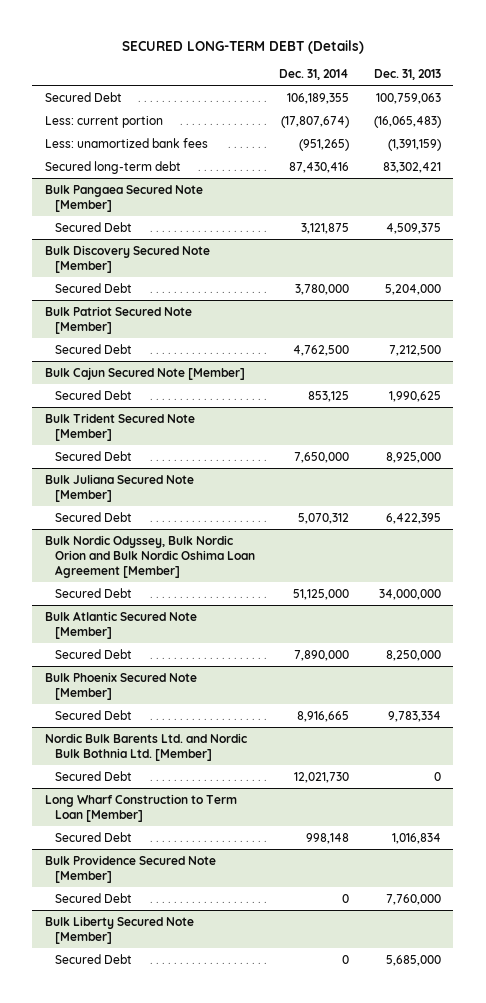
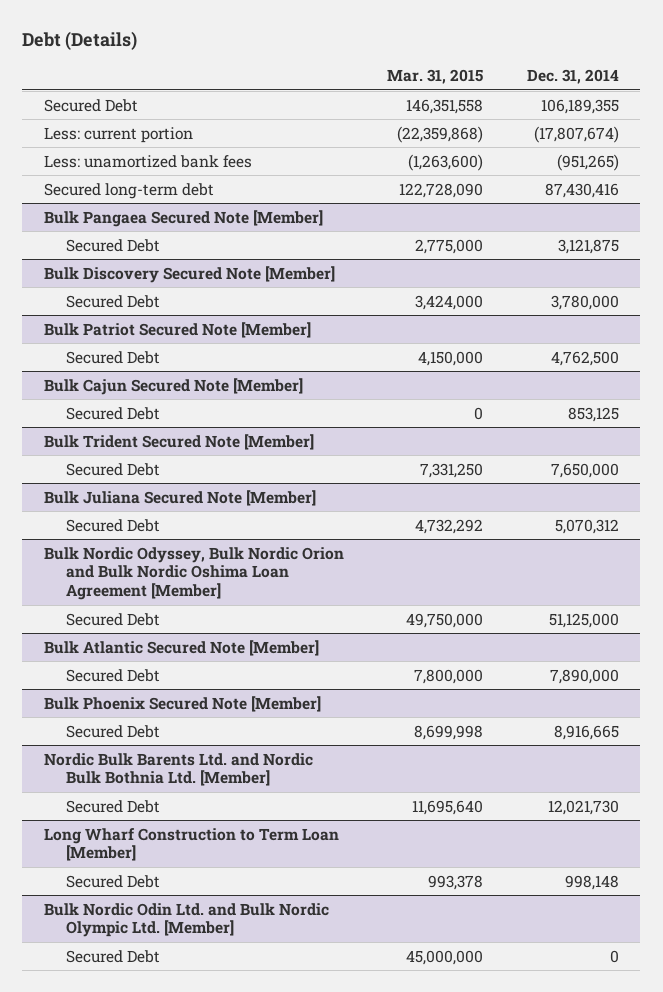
[121,39,364,54] SECURED LONG-TERM DEBT (Details) -> [22,31,138,51] Debt (Details)
[373,69,441,81] Dec. 31, 2013 -> none
none -> [387,69,484,85] Mar. 31, 2015
[44,854,216,883] Bulk Providence Secured Note [Member] -> none
[54,892,132,903] Secured Debt -> none
[44,915,194,944] Bulk Liberty Secured Note [Member] -> none
none -> [43,902,329,938] Bulk Nordic Odin Ltd. and Bulk Nordic Olympic Ltd. [Member]

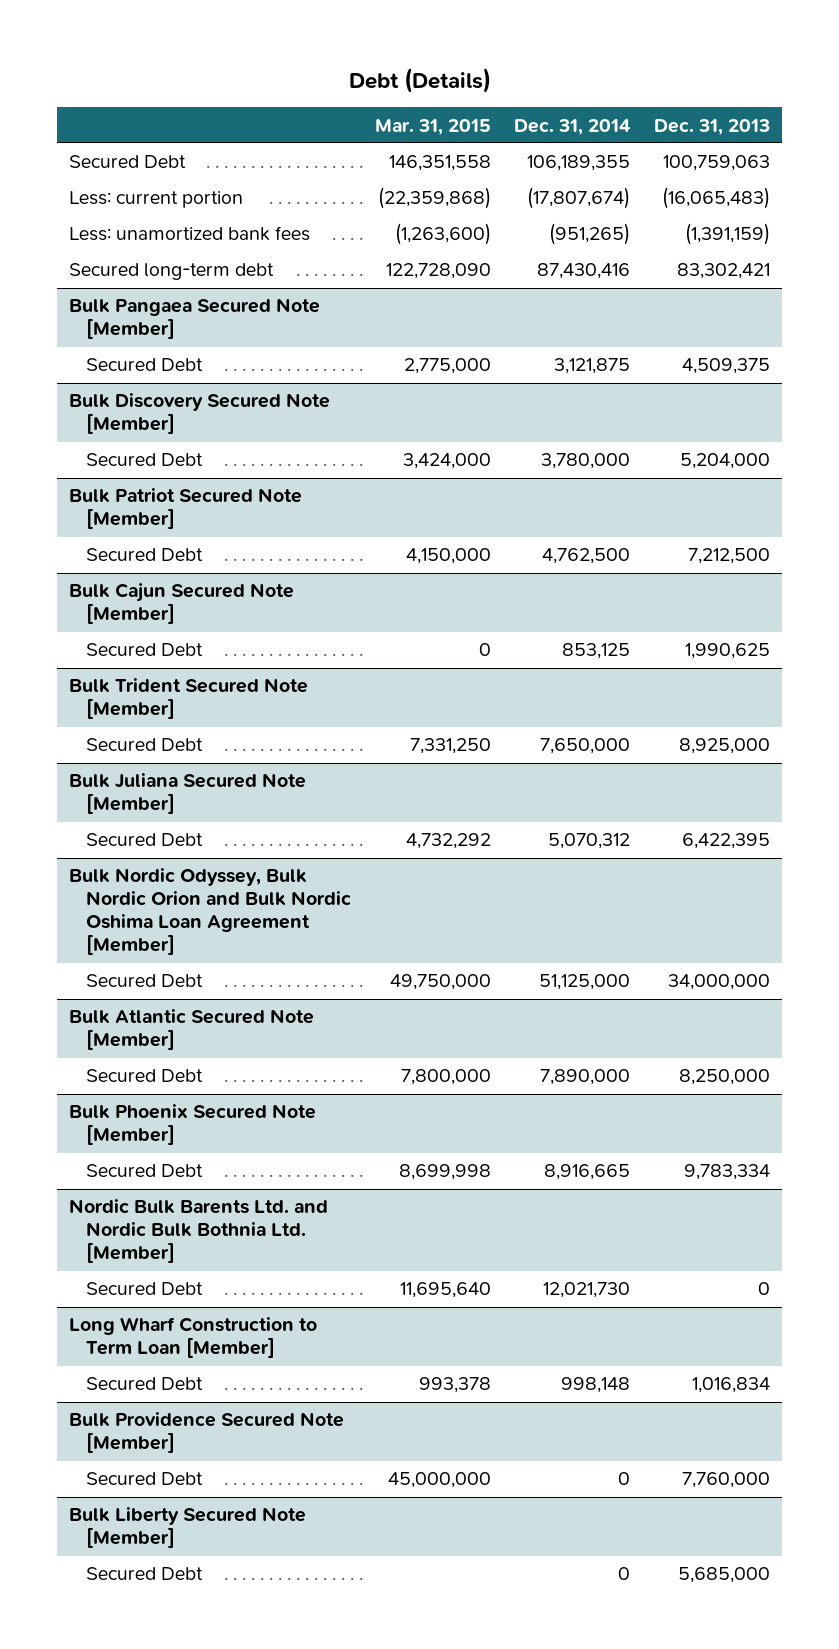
none -> [654,118,771,135] Dec. 31, 2013
[43,902,329,938] Bulk Nordic Odin Ltd. and Bulk Nordic Olympic Ltd. [Member] -> none
none -> [69,1412,345,1454] Bulk Providence Secured Note [Member]
none -> [69,1507,307,1549] Bulk Liberty Secured Note [Member]
none -> [86,1567,204,1581] Secured Debt

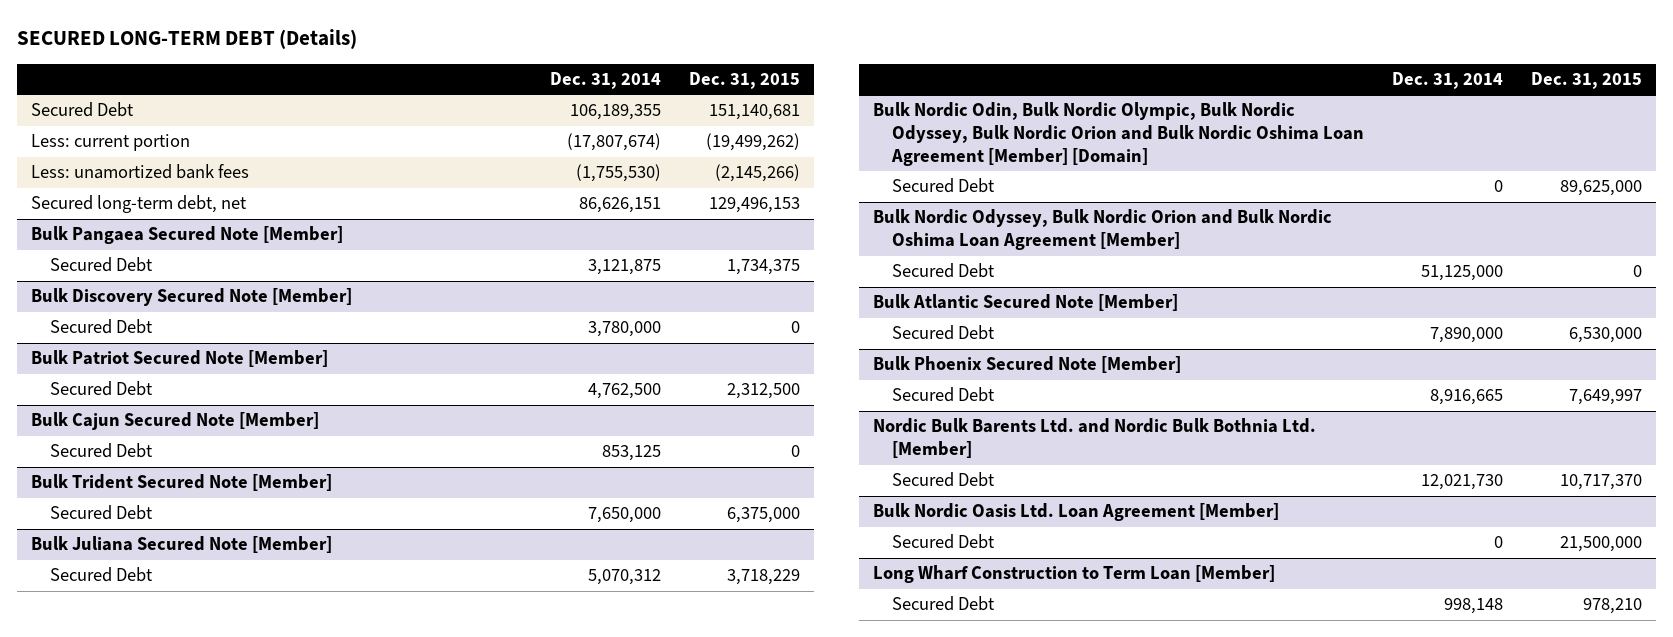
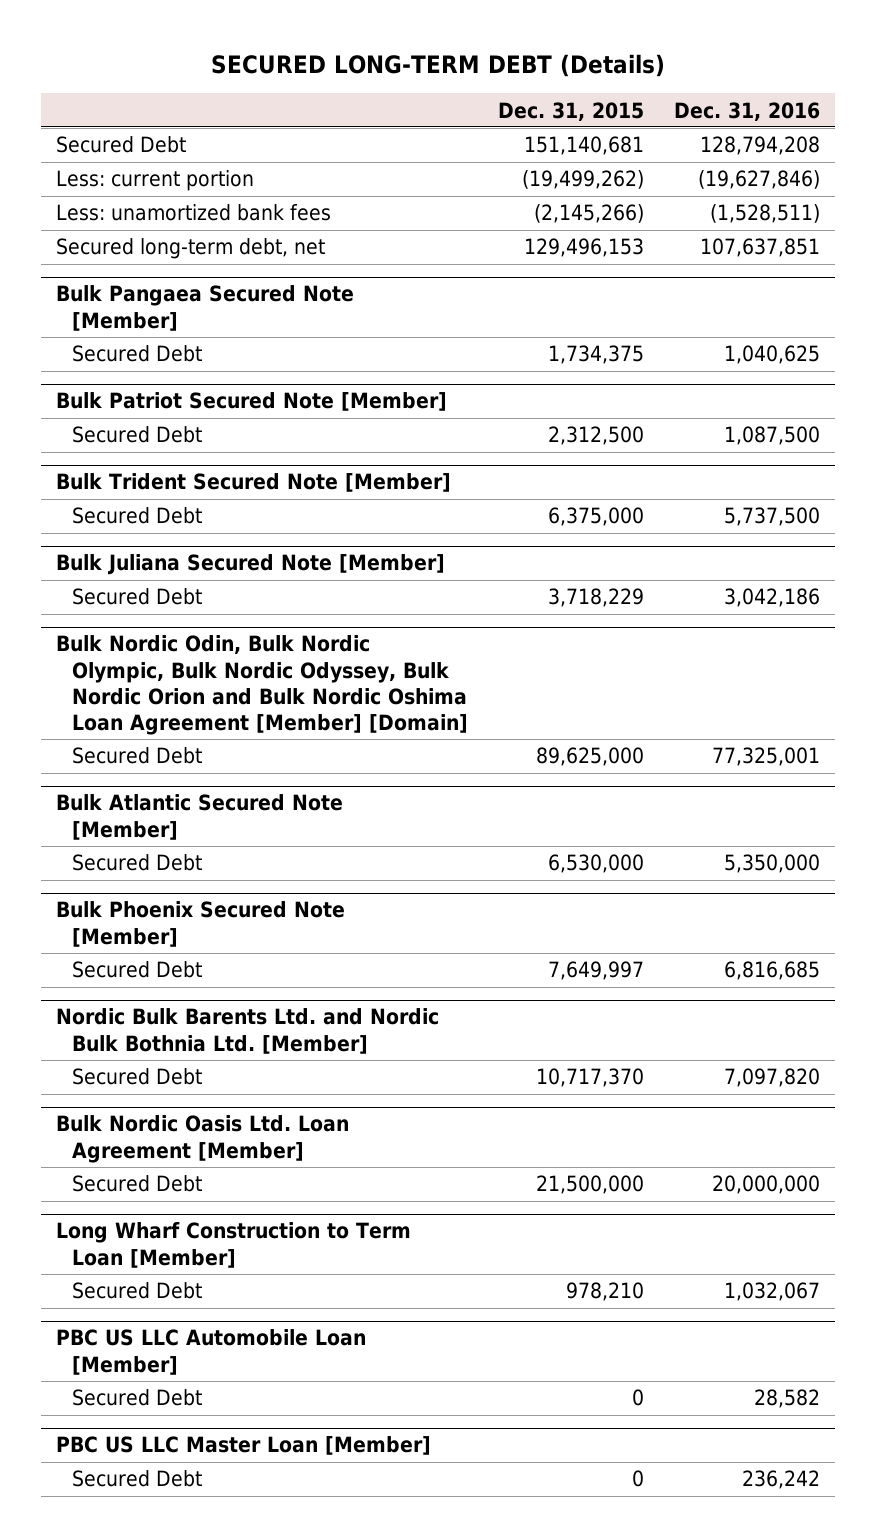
[549,71,661,89] Dec. 31, 2014 -> none
none -> [674,101,821,121] Dec. 31, 2016
[30,288,352,307] Bulk Discovery Secured Note [Member] -> none
[49,319,153,335] Secured Debt -> none
[30,412,319,431] Bulk Cajun Secured Note [Member] -> none
[49,443,153,459] Secured Debt -> none
[873,209,1333,251] Bulk Nordic Odyssey, Bulk Nordic Orion and Bulk Nordic Oshima Loan Agreement [Member] -> none
[892,263,996,279] Secured Debt -> none
none -> [55,1329,366,1375] PBC US LLC Automobile Loan [Member]
none -> [71,1389,202,1407] Secured Debt
none -> [55,1436,431,1456] PBC US LLC Master Loan [Member]
none -> [71,1470,202,1488] Secured Debt

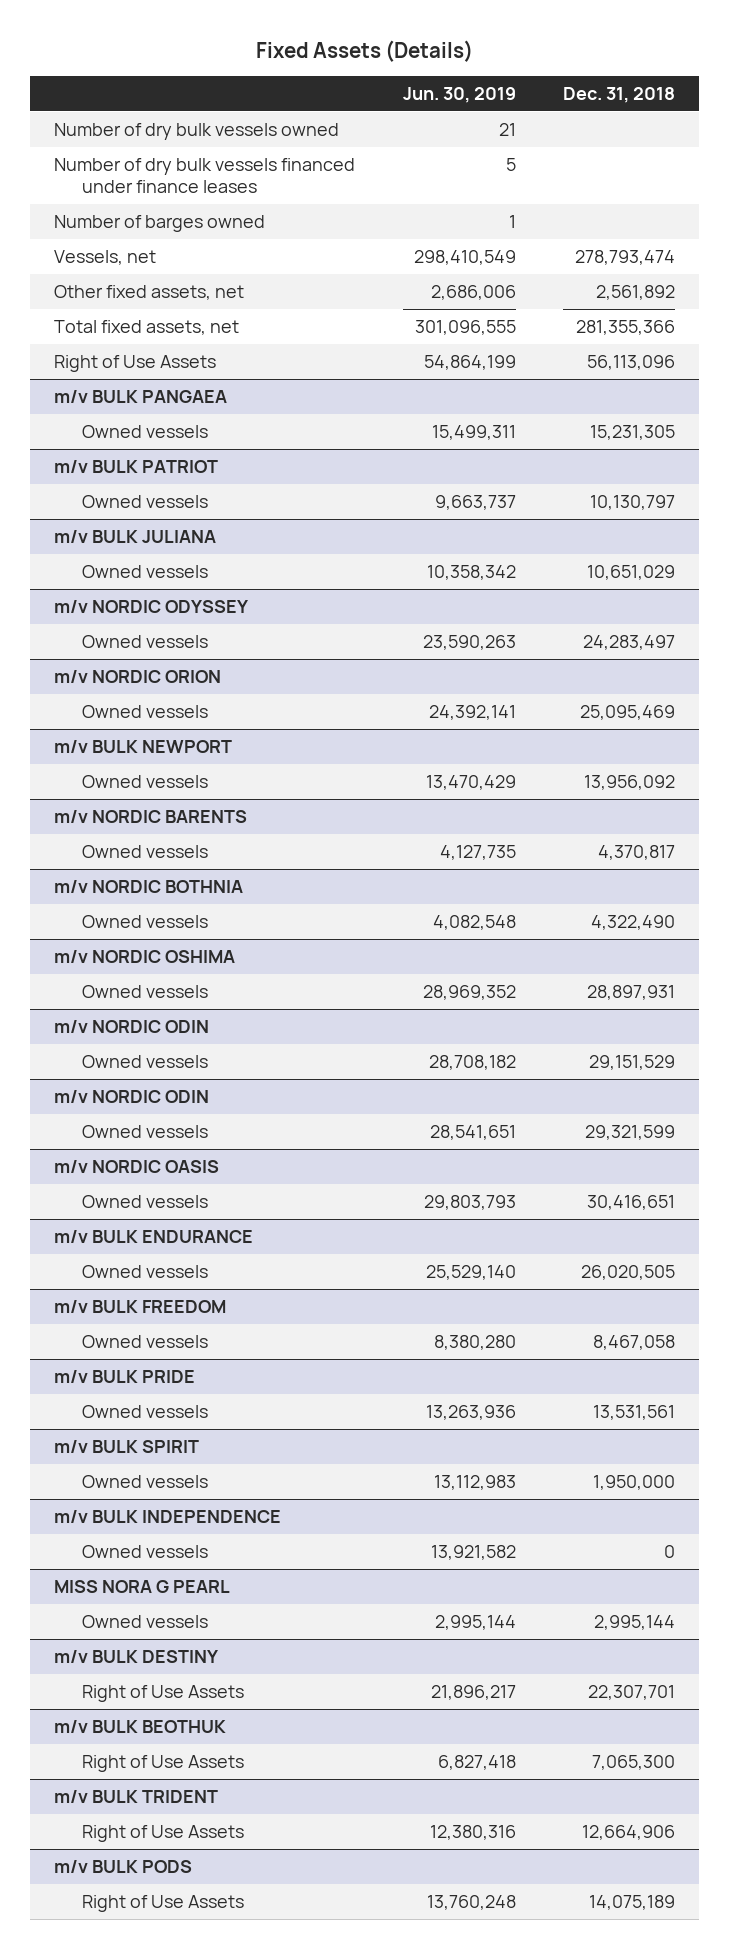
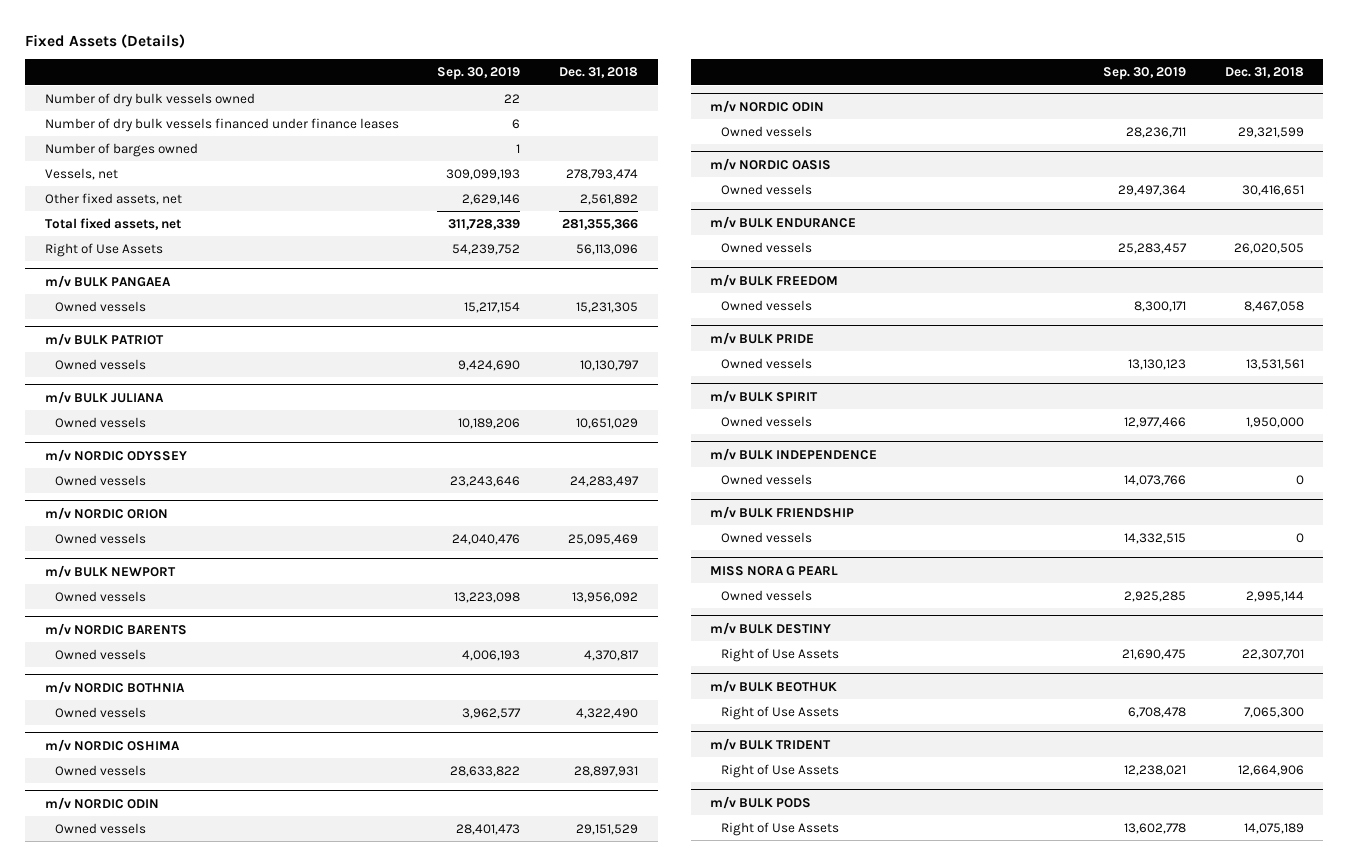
[402,86,516,103] Jun. 30, 2019 -> none
none -> [437,67,521,81] Sep. 30, 2019
none -> [710,505,855,519] m/v BULK FRIENDSHIP
none -> [721,531,813,543] Owned vessels

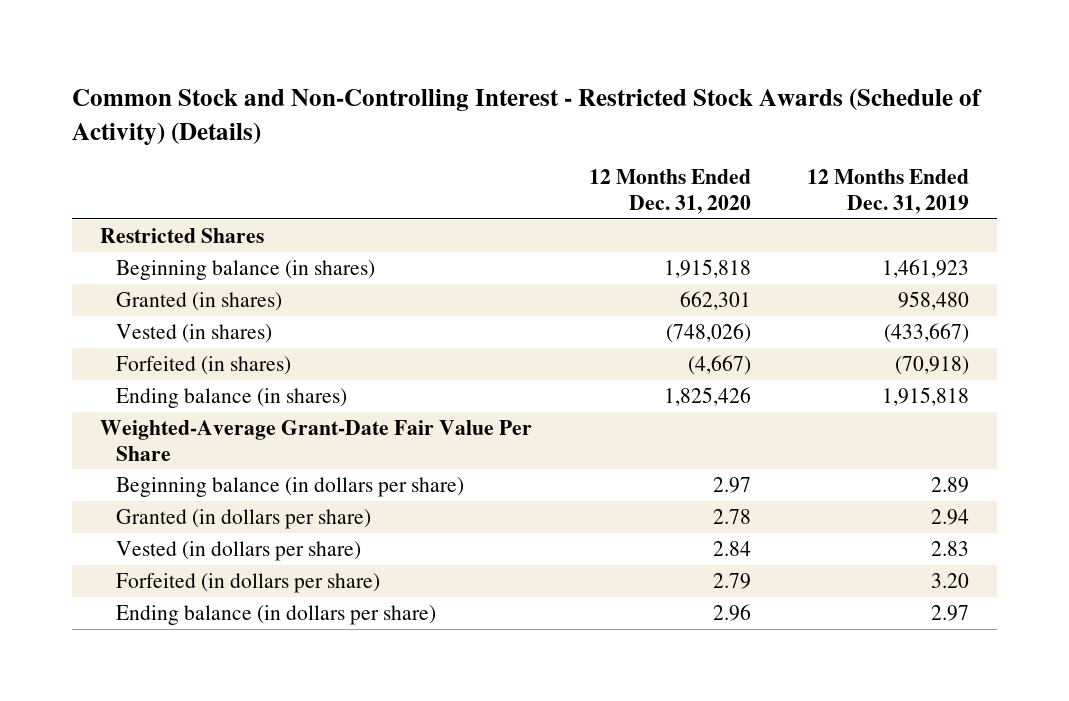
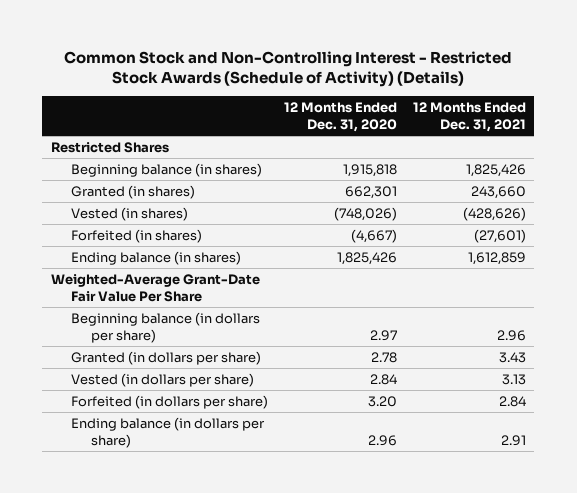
[807,169,970,215] 12 Months Ended Dec. 31, 2019 -> none
none -> [413,102,527,132] 12 Months Ended Dec. 31, 2021
[712,572,751,589] 2.79 -> [367,395,397,407] 3.20

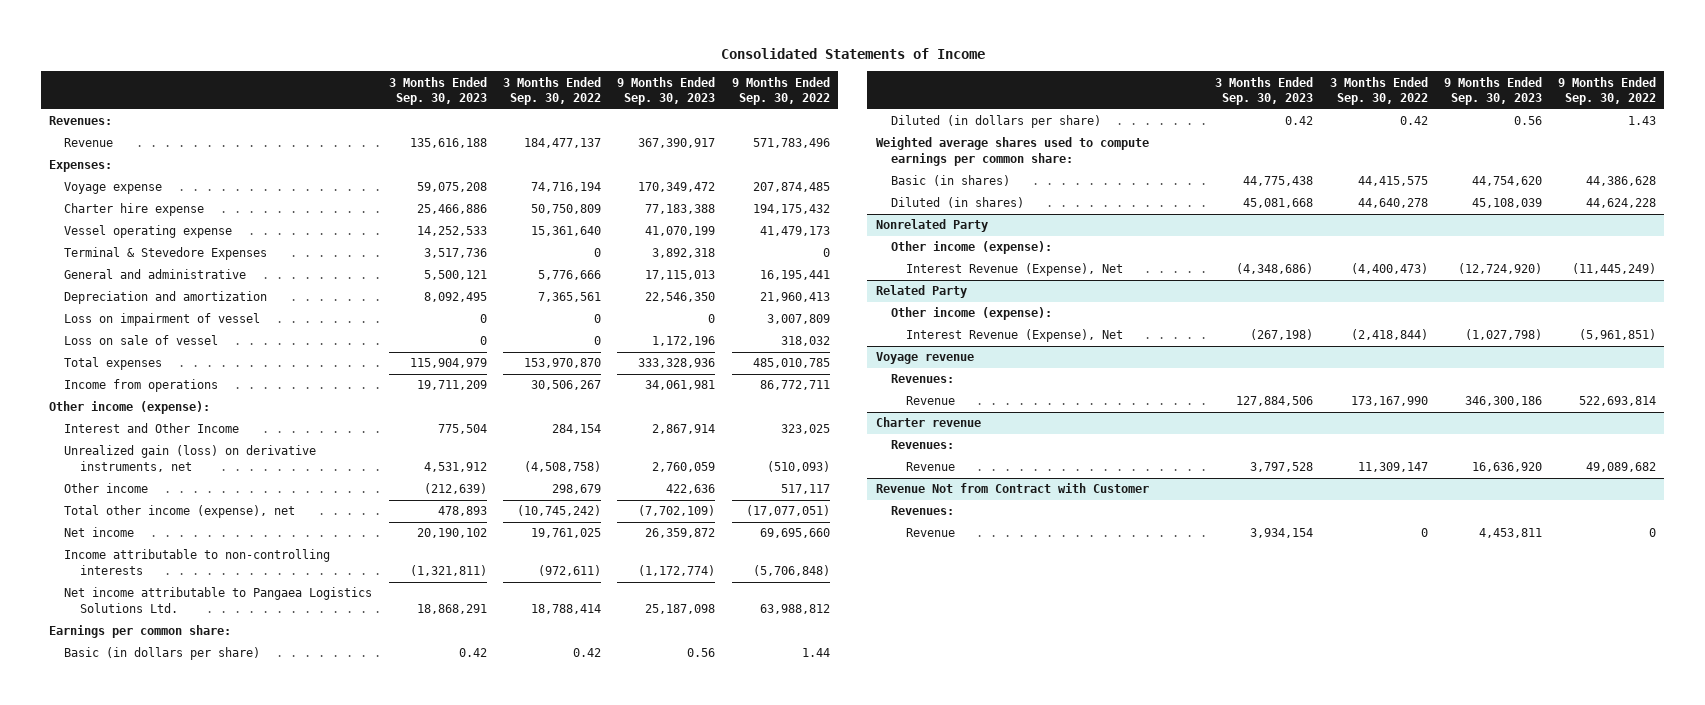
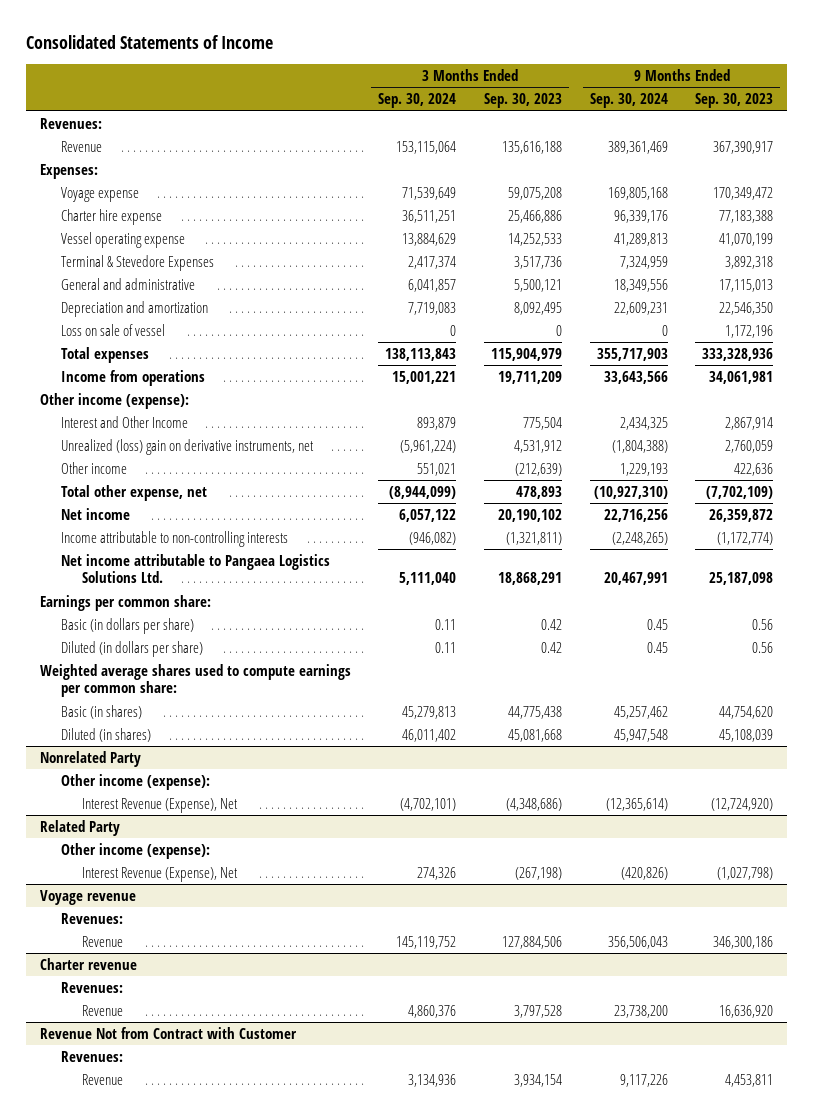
[503,76,602,105] 3 Months Ended Sep. 30, 2022 -> none
[731,76,830,105] 9 Months Ended Sep. 30, 2022 -> none
none -> [378,93,457,109] Sep. 30, 2024
none -> [589,93,668,109] Sep. 30, 2024
[64,313,261,327] Loss on impairment of vessel -> none
[64,445,317,472] Unrealized gain (loss) on derivative instruments, net -> [60,438,314,455] Unrealized (loss) gain on derivative instruments, net
[64,505,296,519] Total other income (expense), net -> [60,484,207,501] Total other expense, net

